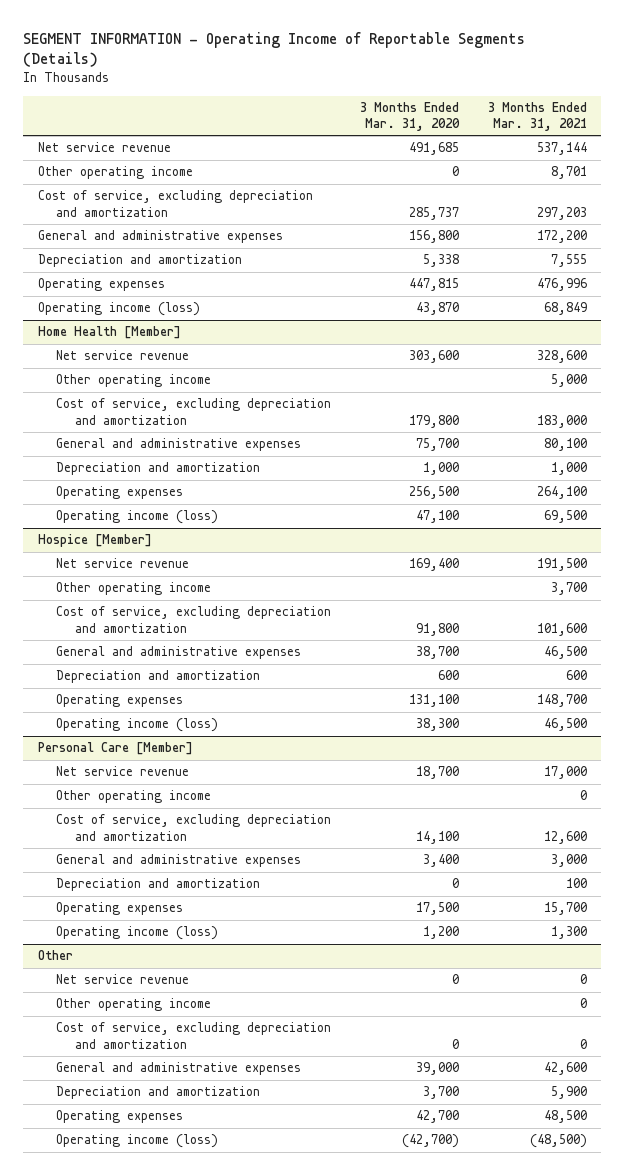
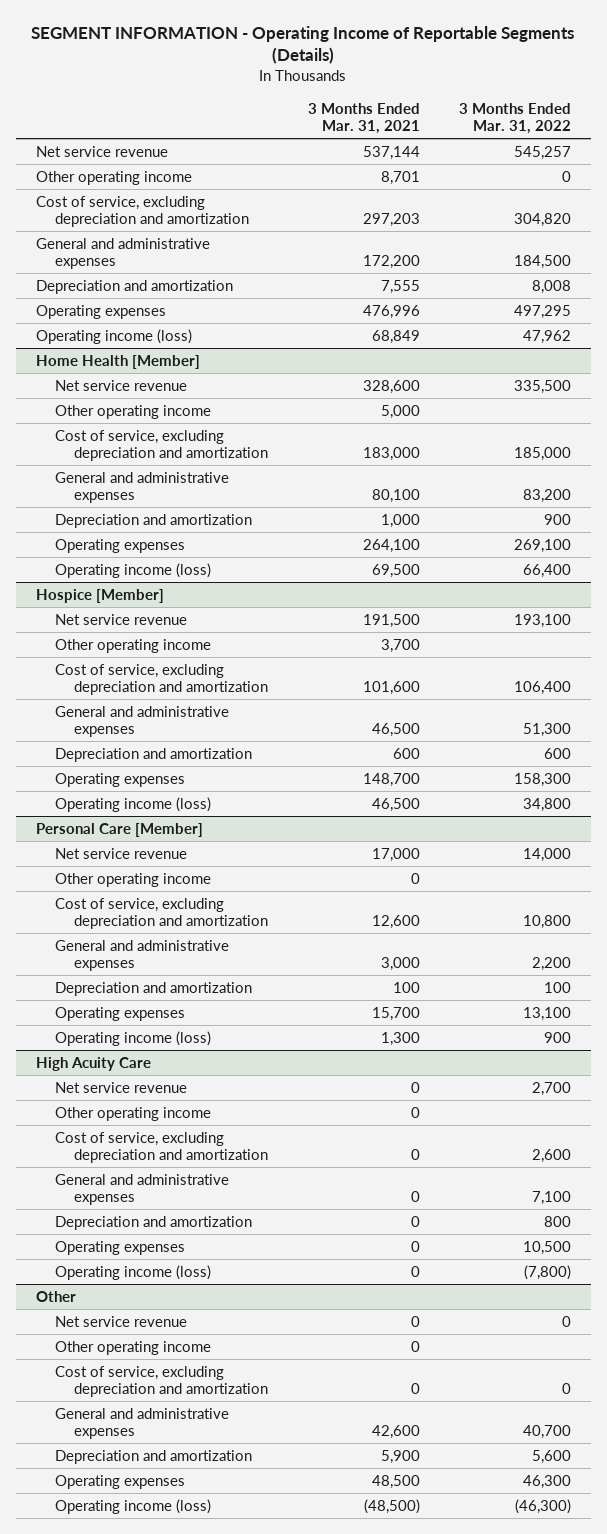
[360,101,461,132] 3 Months Ended Mar. 31, 2020 -> none
none -> [459,102,572,135] 3 Months Ended Mar. 31, 2022
none -> [35,1056,151,1071] High Acuity Care
none -> [54,1081,187,1093] Net service revenue
none -> [54,1106,211,1121] Other operating income
none -> [54,1131,268,1164] Cost of service, excluding depreciation and amortization
none -> [54,1173,229,1206] General and administrative expenses
none -> [54,1215,252,1230] Depreciation and amortization
none -> [54,1240,185,1255] Operating expenses
none -> [54,1264,211,1280] Operating income (loss)

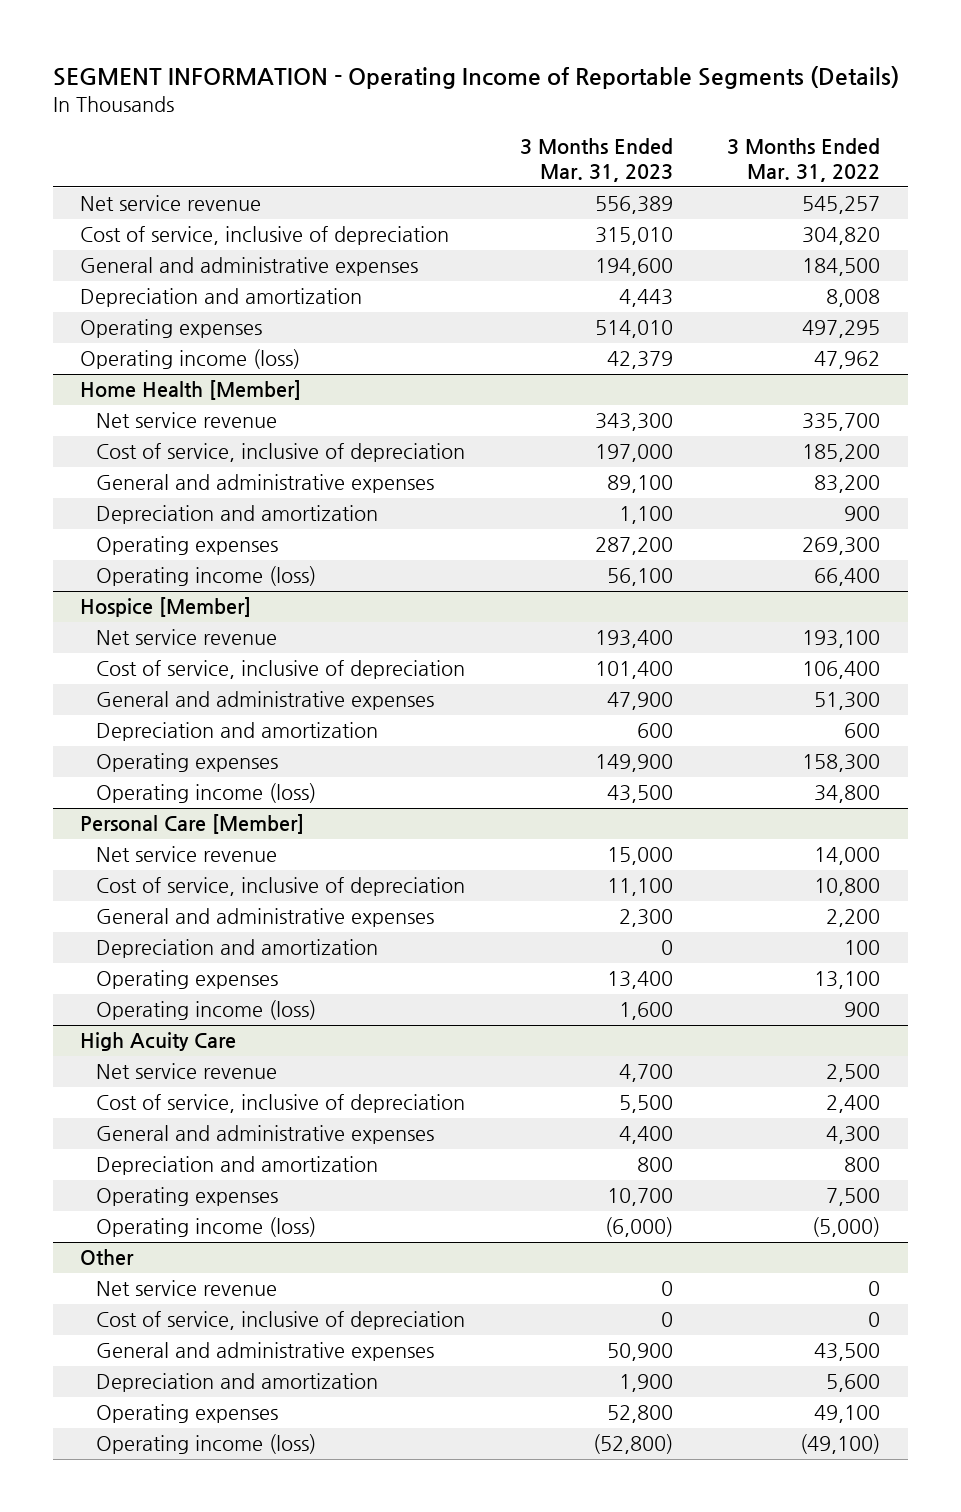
[307,102,420,135] 3 Months Ended Mar. 31, 2021 -> none
none -> [519,138,673,183] 3 Months Ended Mar. 31, 2023
[35,170,192,185] Other operating income -> none
[35,195,249,228] Cost of service, excluding depreciation and amortization -> [80,226,450,246] Cost of service, inclusive of depreciation
[54,404,211,419] Other operating income -> none
[514,379,572,394] 335,500 -> [802,413,881,432] 335,700
[54,429,268,462] Cost of service, excluding depreciation and amortization -> [96,443,466,463] Cost of service, inclusive of depreciation
[514,447,572,462] 185,000 -> [802,444,881,463] 185,200
[514,538,572,553] 269,100 -> [802,537,881,556] 269,300
[54,638,211,653] Other operating income -> none
[54,663,268,696] Cost of service, excluding depreciation and amortization -> [96,660,466,680] Cost of service, inclusive of depreciation
[54,872,211,887] Other operating income -> none
[54,897,268,930] Cost of service, excluding depreciation and amortization -> [96,877,466,897] Cost of service, inclusive of depreciation
[54,1106,211,1121] Other operating income -> none
[532,1081,572,1096] 2,700 -> [826,1064,881,1083] 2,500
[54,1131,268,1164] Cost of service, excluding depreciation and amortization -> [96,1094,466,1114] Cost of service, inclusive of depreciation
[532,1149,572,1164] 2,600 -> [826,1095,881,1114] 2,400
[532,1191,572,1206] 7,100 -> [826,1126,881,1145] 4,300
[523,1240,572,1255] 10,500 -> [826,1188,881,1207] 7,500
[524,1264,572,1280] (7,800) -> [812,1217,881,1238] (5,000)
[54,1340,211,1355] Other operating income -> none
[54,1365,268,1398] Cost of service, excluding depreciation and amortization -> [96,1311,466,1331] Cost of service, inclusive of depreciation
[523,1425,572,1440] 40,700 -> [814,1343,881,1362] 43,500
[523,1474,572,1489] 46,300 -> [814,1405,881,1424] 49,100
[515,1498,572,1514] (46,300) -> [800,1434,881,1455] (49,100)

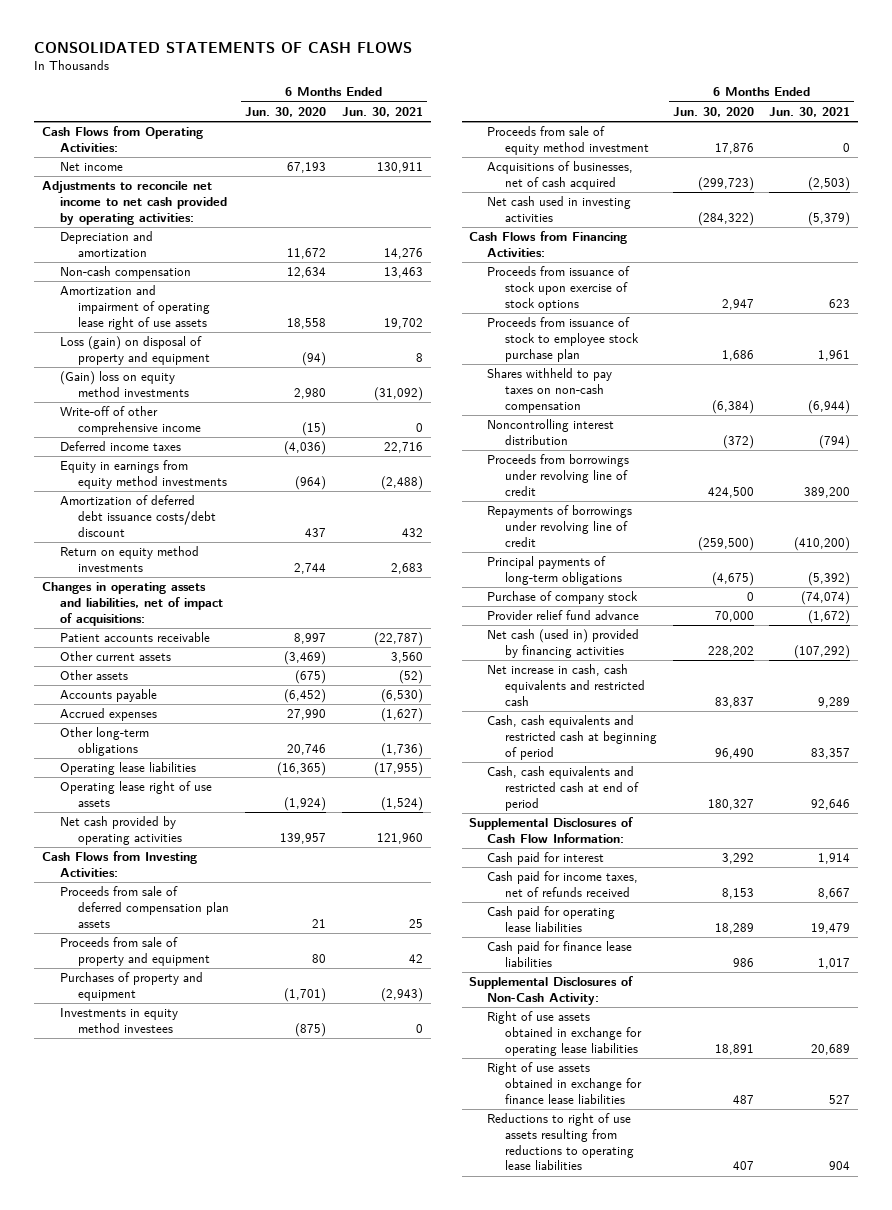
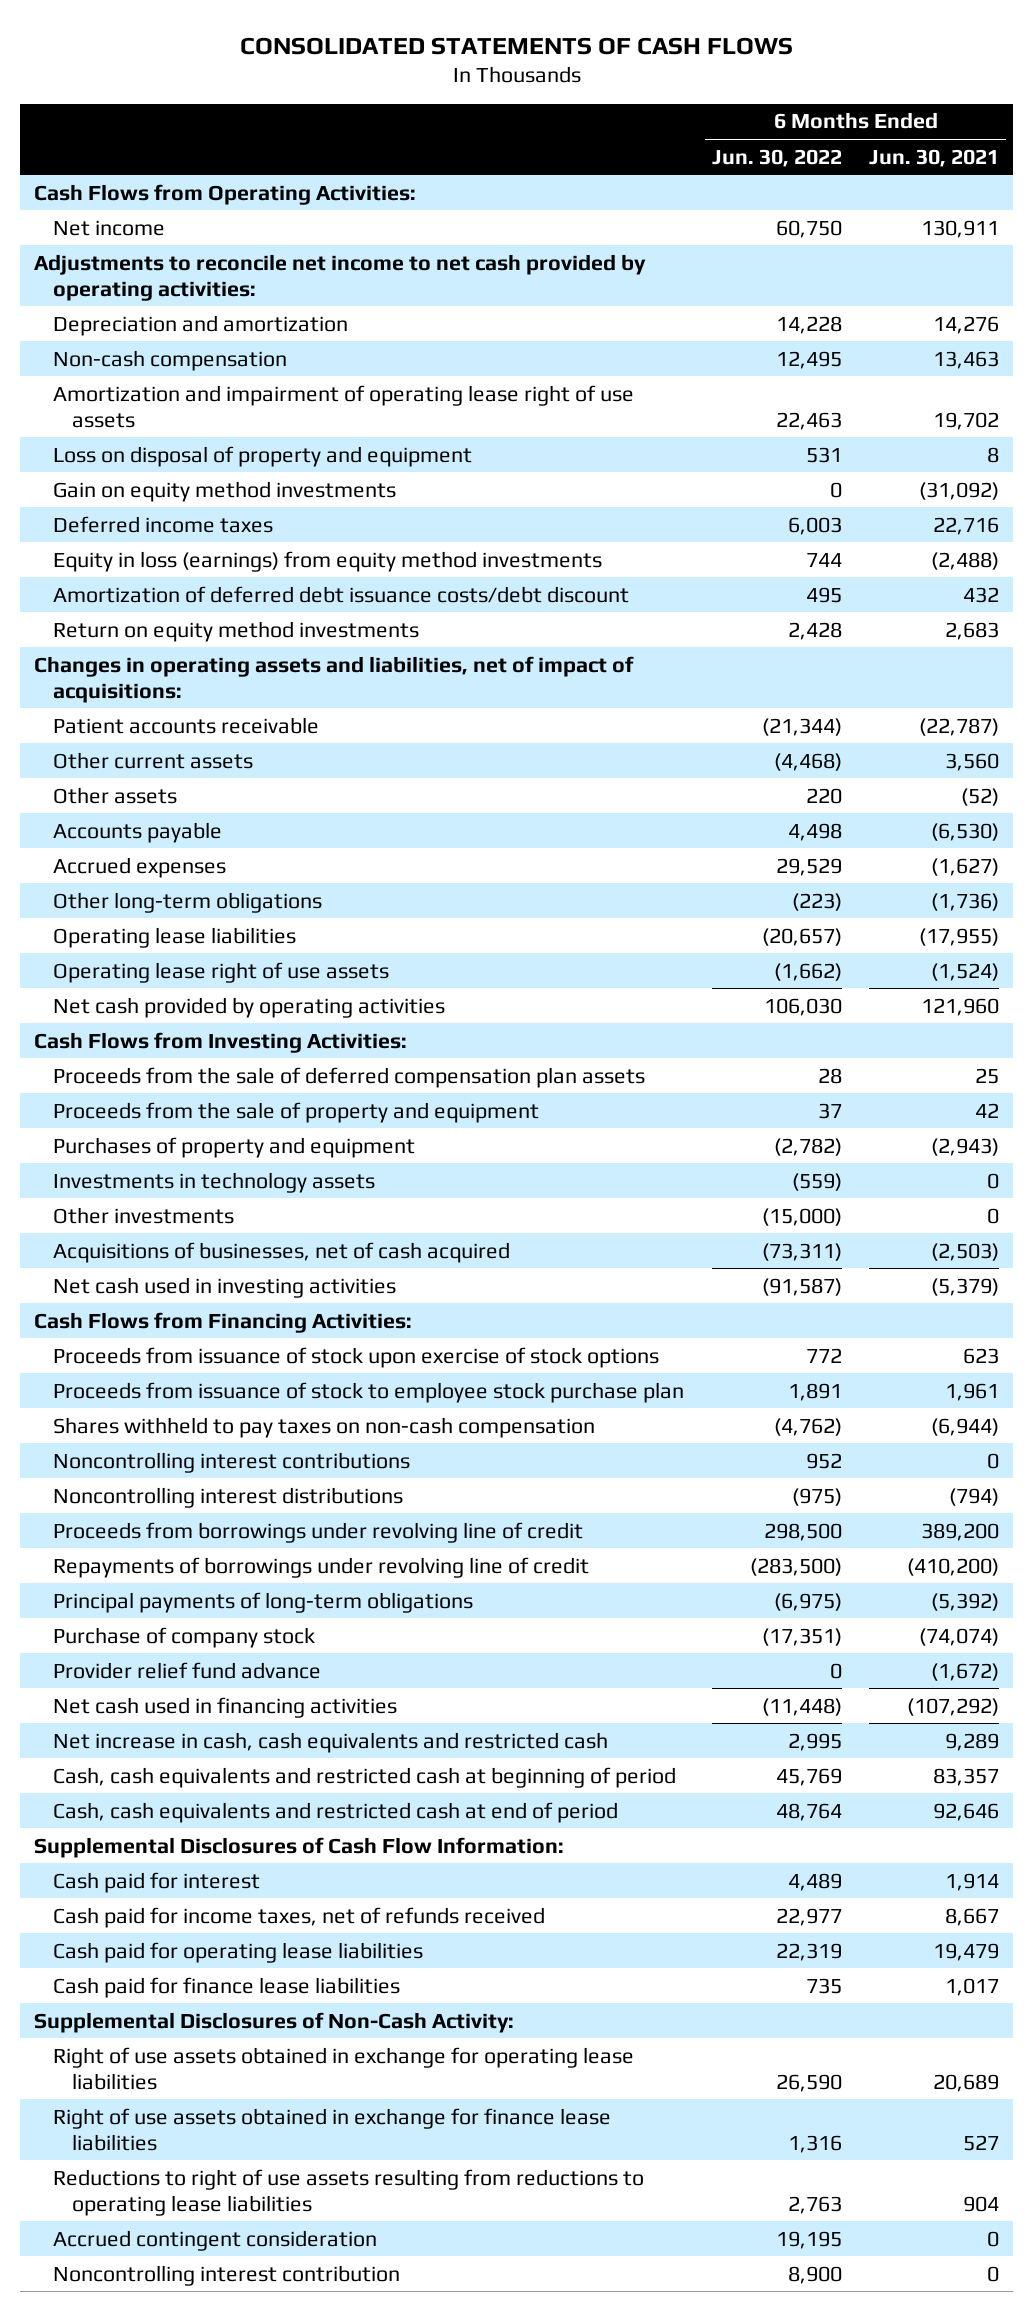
[245,106,327,117] Jun. 30, 2020 -> none
none -> [711,148,842,167] Jun. 30, 2022
[59,406,201,435] Write-off of other comprehensive income -> none
[59,336,210,365] Loss (gain) on disposal of property and equipment -> [53,445,473,467] Loss on disposal of property and equipment
[59,371,189,397] (Gain) loss on equity method investments -> [53,480,397,502] Gain on equity method investments
[59,460,227,489] Equity in earnings from equity method investments -> [53,550,603,572] Equity in loss (earnings) from equity method investments
[59,886,229,928] Proceeds from sale of deferred compensation plan assets -> [53,1066,646,1088] Proceeds from the sale of deferred compensation plan assets
[59,937,210,966] Proceeds from sale of property and equipment -> [53,1101,540,1123] Proceeds from the sale of property and equipment
[59,1008,178,1033] Investments in equity method investees -> none
[487,126,650,155] Proceeds from sale of equity method investment -> none
none -> [53,1171,376,1193] Investments in technology assets
none -> [53,1206,235,1224] Other investments
none -> [53,1451,411,1473] Noncontrolling interest contributions
[487,419,615,445] Noncontrolling interest distribution -> [53,1486,404,1508] Noncontrolling interest distributions
[487,629,640,658] Net cash (used in) provided by financing activities -> [53,1696,398,1718] Net cash used in financing activities
none -> [53,2229,378,2251] Accrued contingent consideration
none -> [53,2264,401,2286] Noncontrolling interest contribution

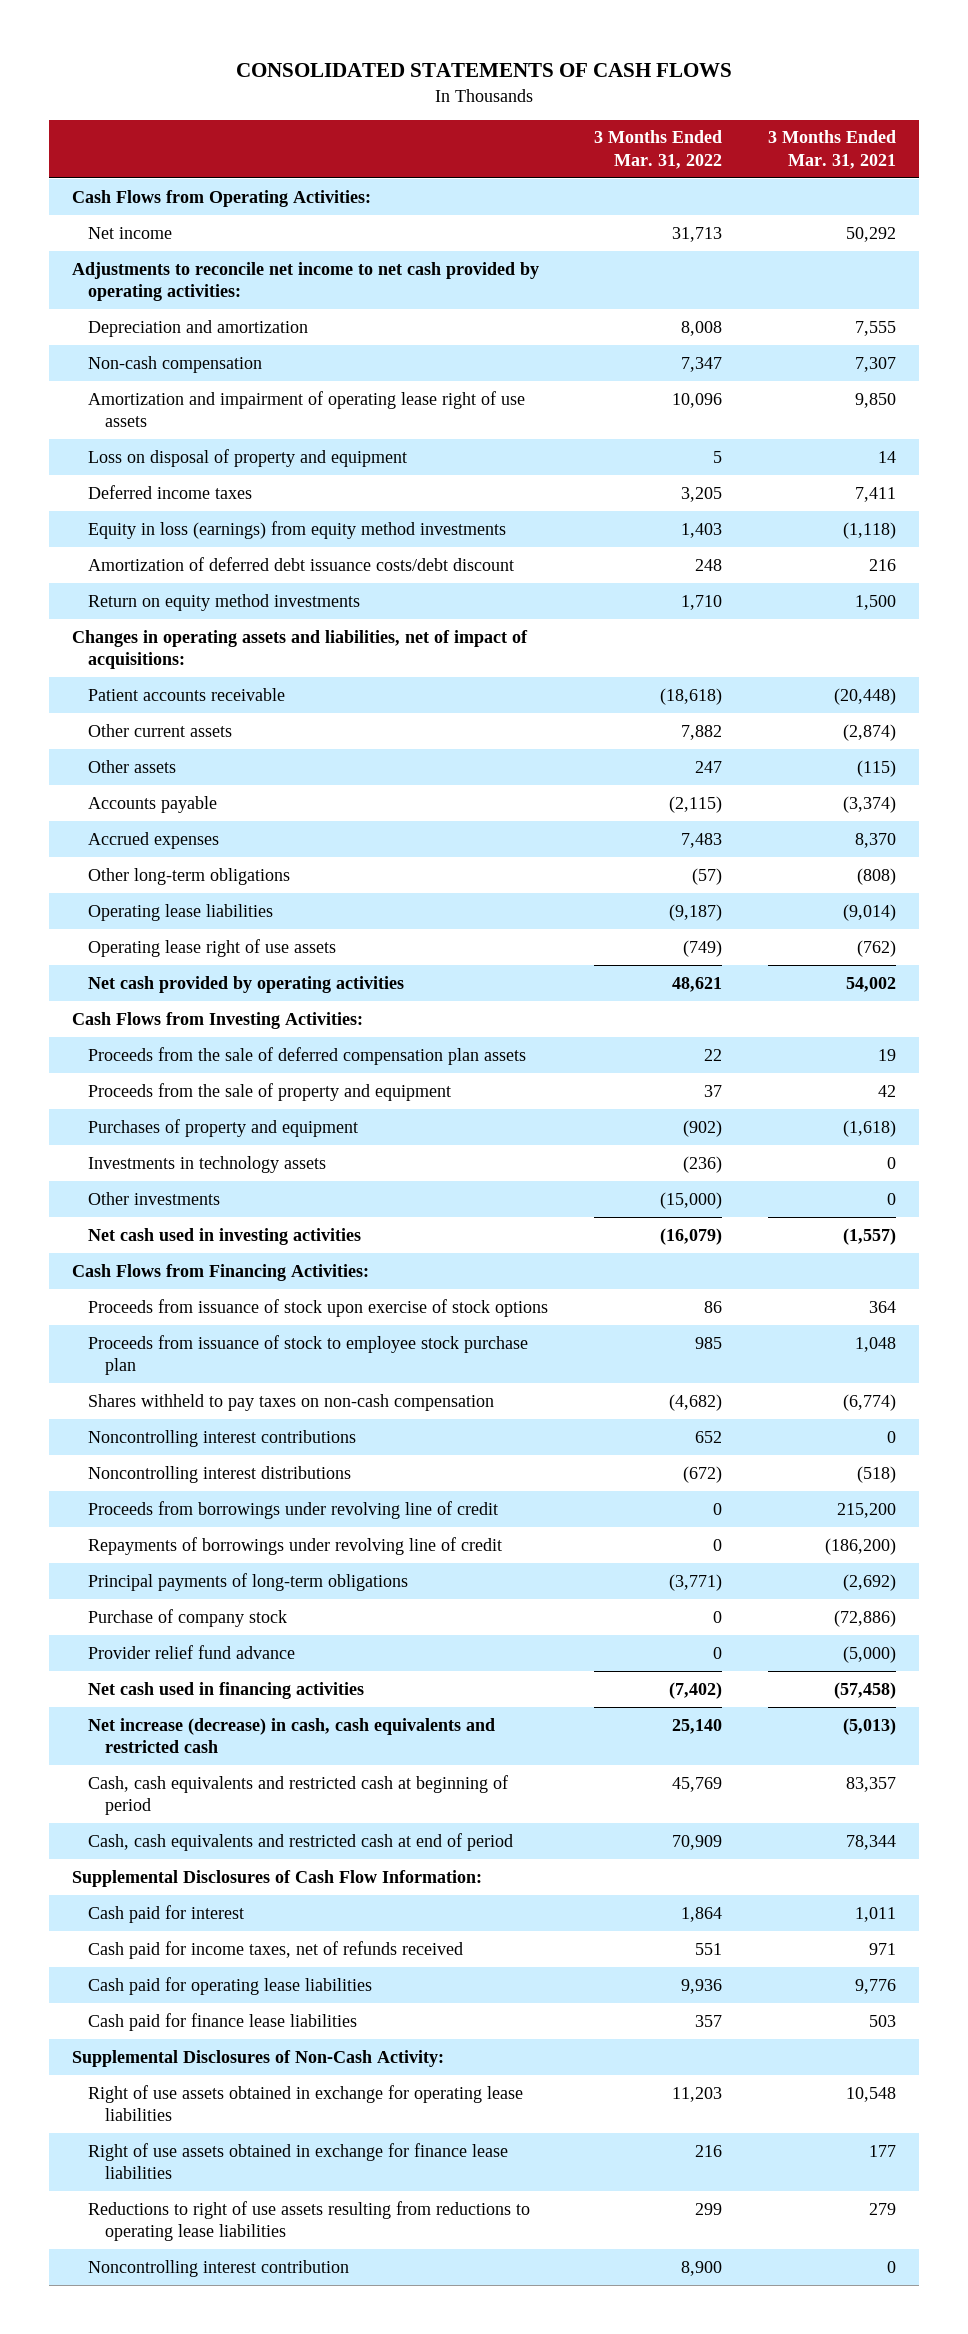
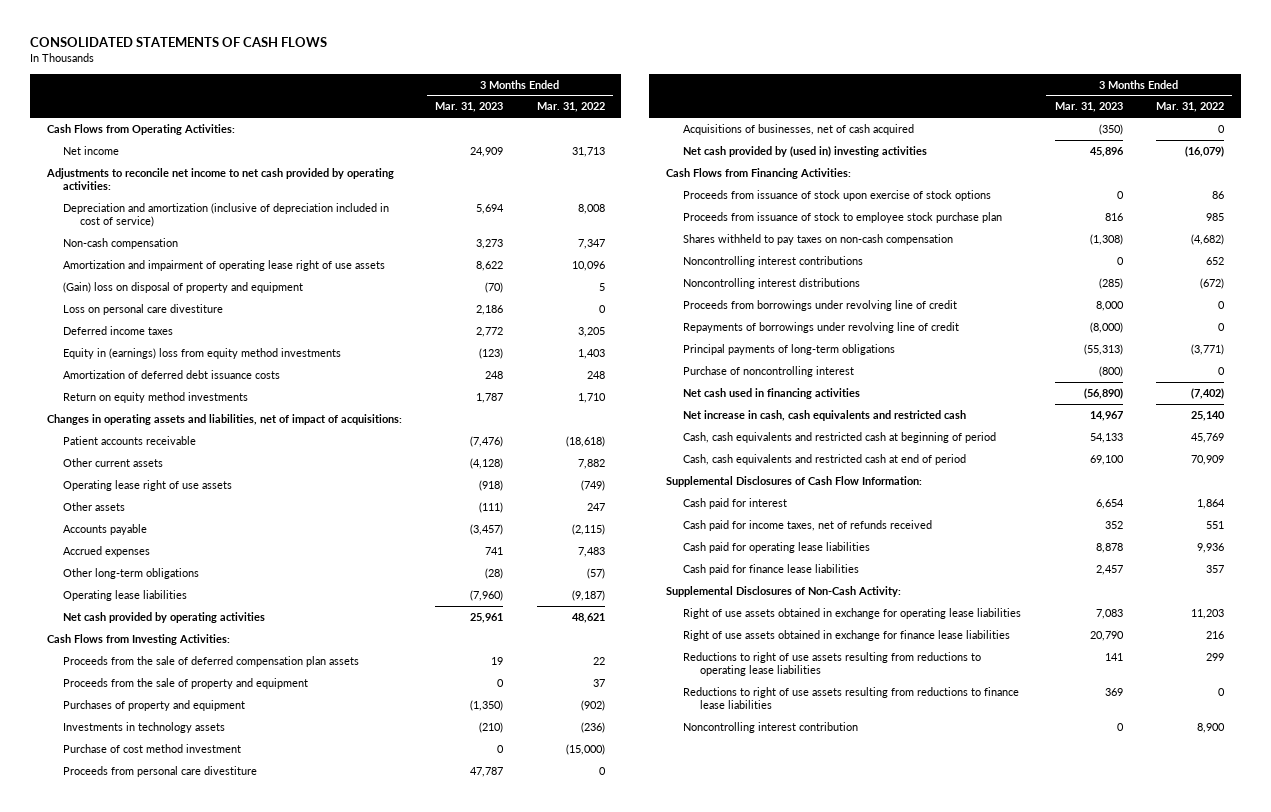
[767,130,896,169] 3 Months Ended Mar. 31, 2021 -> none
none -> [435,102,504,113] Mar. 31, 2023
[88,319,309,337] Depreciation and amortization -> [63,202,390,227] Depreciation and amortization (inclusive of depreciation included in cost of service)
[88,448,408,467] Loss on disposal of property and equipment -> [63,281,304,293] (Gain) loss on disposal of property and equipment
none -> [63,303,224,315] Loss on personal care divestiture
[88,520,507,539] Equity in loss (earnings) from equity method investments -> [63,347,342,359] Equity in (earnings) loss from equity method investments
[88,556,515,571] Amortization of deferred debt issuance costs/debt discount -> [63,369,281,379] Amortization of deferred debt issuance costs
[88,938,337,957] Operating lease right of use assets -> [63,479,233,491] Operating lease right of use assets
[88,1191,221,1205] Other investments -> [63,743,242,753] Purchase of cost method investment
none -> [63,765,258,777] Proceeds from personal care divestiture
none -> [682,123,914,135] Acquisitions of businesses, net of cash acquired
[88,1227,362,1245] Net cash used in investing activities -> [682,145,927,157] Net cash provided by (used in) investing activities
[88,1608,288,1627] Purchase of company stock -> none
[88,1644,296,1659] Provider relief fund advance -> none
none -> [682,365,854,377] Purchase of noncontrolling interest
[88,1717,496,1754] Net increase (decrease) in cash, cash equivalents and restricted cash -> [682,409,966,421] Net increase in cash, cash equivalents and restricted cash
none -> [682,686,1019,709] Reductions to right of use assets resulting from reductions to finance lease liabilities

